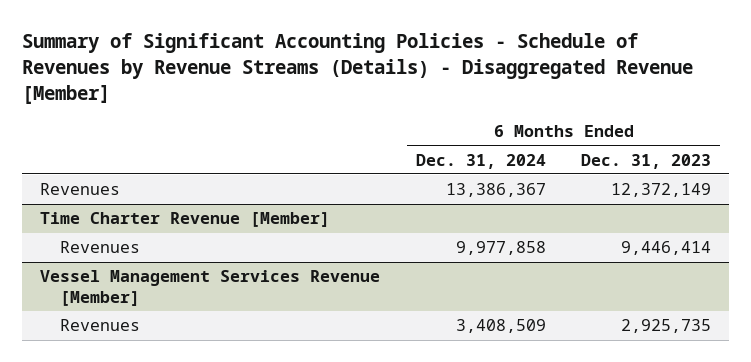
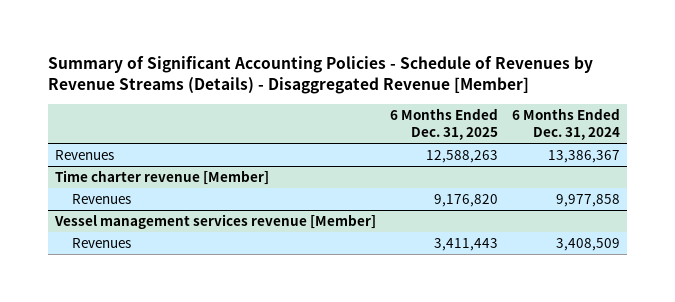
[581,153,712,169] Dec. 31, 2023 -> none
none -> [389,107,498,141] 6 Months Ended Dec. 31, 2025
[40,212,331,228] Time Charter Revenue [Member] -> [54,169,269,185] Time charter revenue [Member]
[40,270,381,306] Vessel Management Services Revenue [Member] -> [53,213,376,229] Vessel management services revenue [Member]

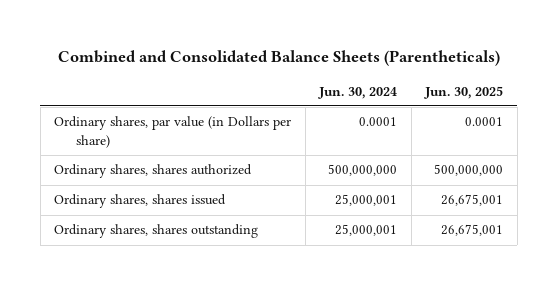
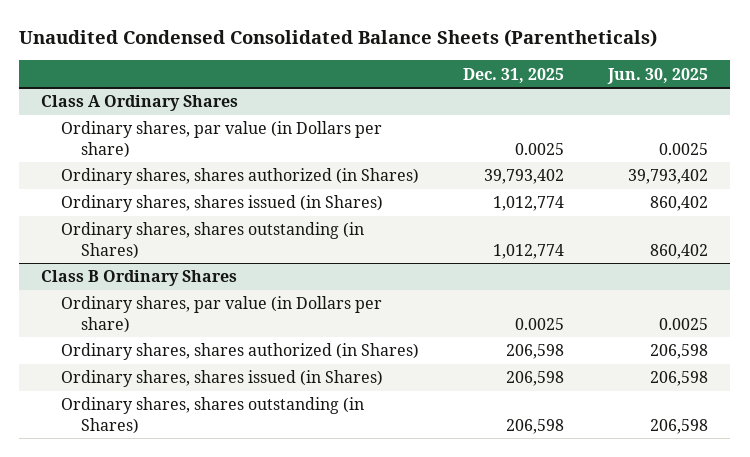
[57,50,500,67] Combined and Consolidated Balance Sheets (Parentheticals) -> [19,29,658,48] Unaudited Condensed Consolidated Balance Sheets (Parentheticals)
[318,86,398,99] Jun. 30, 2024 -> none
none -> [463,67,565,83] Dec. 31, 2025
none -> [41,95,239,112] Class A Ordinary Shares
[465,117,504,127] 0.0001 -> [659,142,709,155] 0.0025
[54,164,253,179] Ordinary shares, shares authorized -> [61,168,420,186] Ordinary shares, shares authorized (in Shares)
[434,164,504,177] 500,000,000 -> [628,169,709,185] 39,793,402
[54,194,227,209] Ordinary shares, shares issued -> [61,195,384,213] Ordinary shares, shares issued (in Shares)
[441,194,504,207] 26,675,001 -> [650,196,709,212] 860,402
[54,224,259,239] Ordinary shares, shares outstanding -> [61,222,365,259] Ordinary shares, shares outstanding (in Shares)
[441,224,504,237] 26,675,001 -> [650,243,709,259] 860,402
none -> [41,270,238,287] Class B Ordinary Shares
none -> [61,296,383,333] Ordinary shares, par value (in Dollars per share)
none -> [61,343,420,361] Ordinary shares, shares authorized (in Shares)
none -> [61,370,384,388] Ordinary shares, shares issued (in Shares)
none -> [61,397,365,434] Ordinary shares, shares outstanding (in Shares)

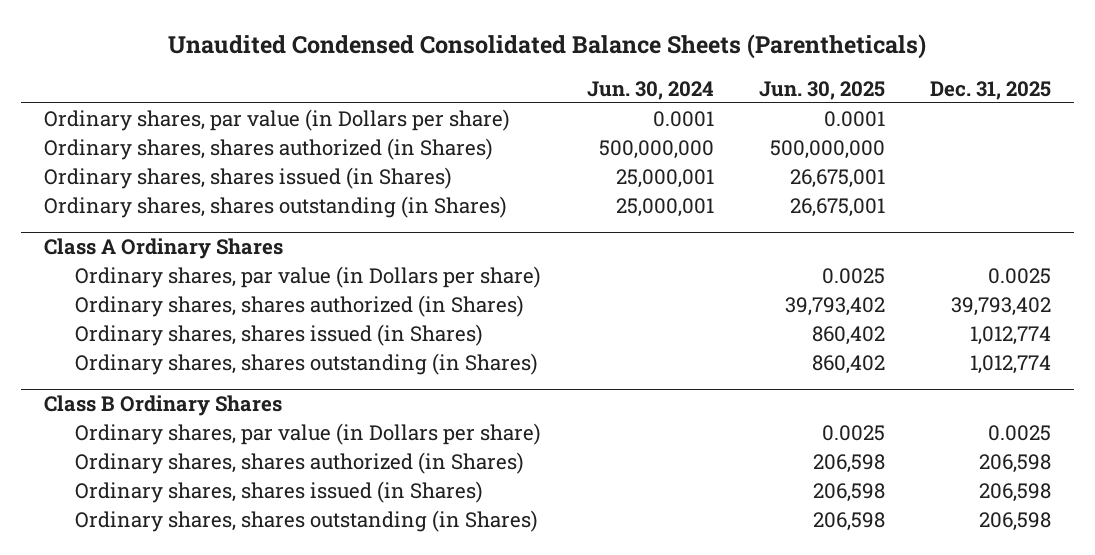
none -> [586,80,714,100] Jun. 30, 2024
none -> [43,109,510,132] Ordinary shares, par value (in Dollars per share)
none -> [43,138,493,161] Ordinary shares, shares authorized (in Shares)
none -> [43,167,452,190] Ordinary shares, shares issued (in Shares)
none -> [43,196,507,219] Ordinary shares, shares outstanding (in Shares)

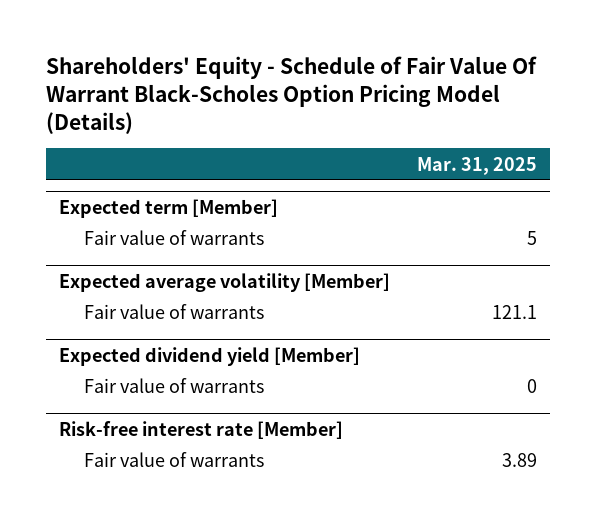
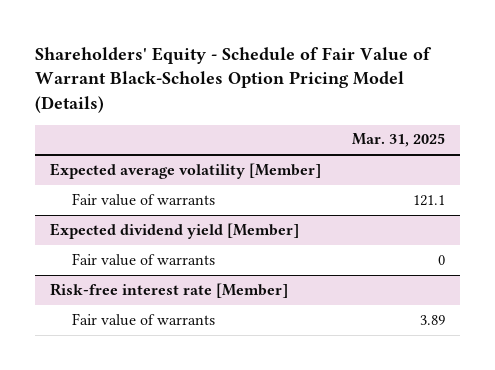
[45,56,537,135] Shareholders' Equity - Schedule of Fair Value Of Warrant Black-Scholes Option Pricing Model (Details) -> [35,46,433,113] Shareholders' Equity - Schedule of Fair Value of Warrant Black-Scholes Option Pricing Model (Details)
[59,199,279,219] Expected term [Member] -> none
[84,230,265,246] Fair value of warrants -> none

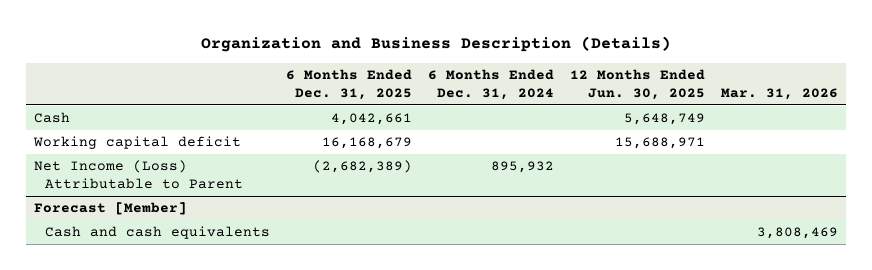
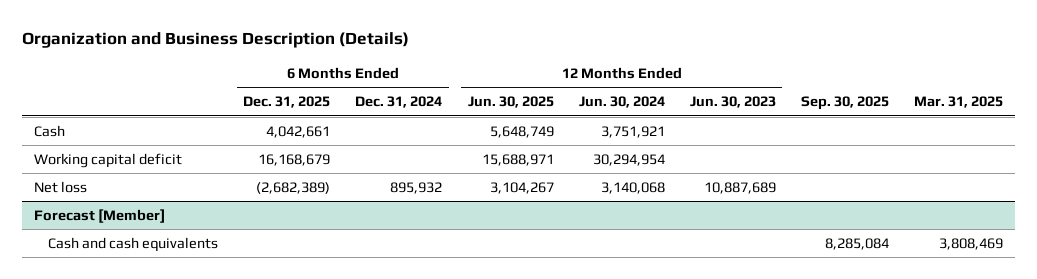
[721,88,839,101] Mar. 31, 2026 -> none
none -> [578,96,665,109] Jun. 30, 2024
none -> [689,96,776,109] Jun. 30, 2023
none -> [800,96,889,111] Sep. 30, 2025
none -> [913,96,1003,109] Mar. 31, 2025
[33,159,244,190] Net Income (Loss) Attributable to Parent -> none
none -> [34,180,88,193] Net loss

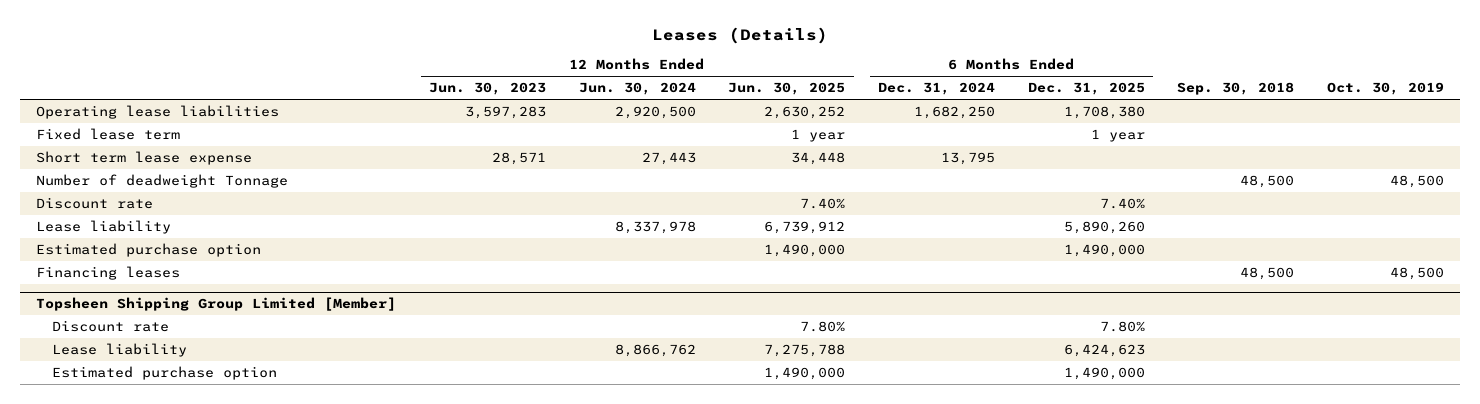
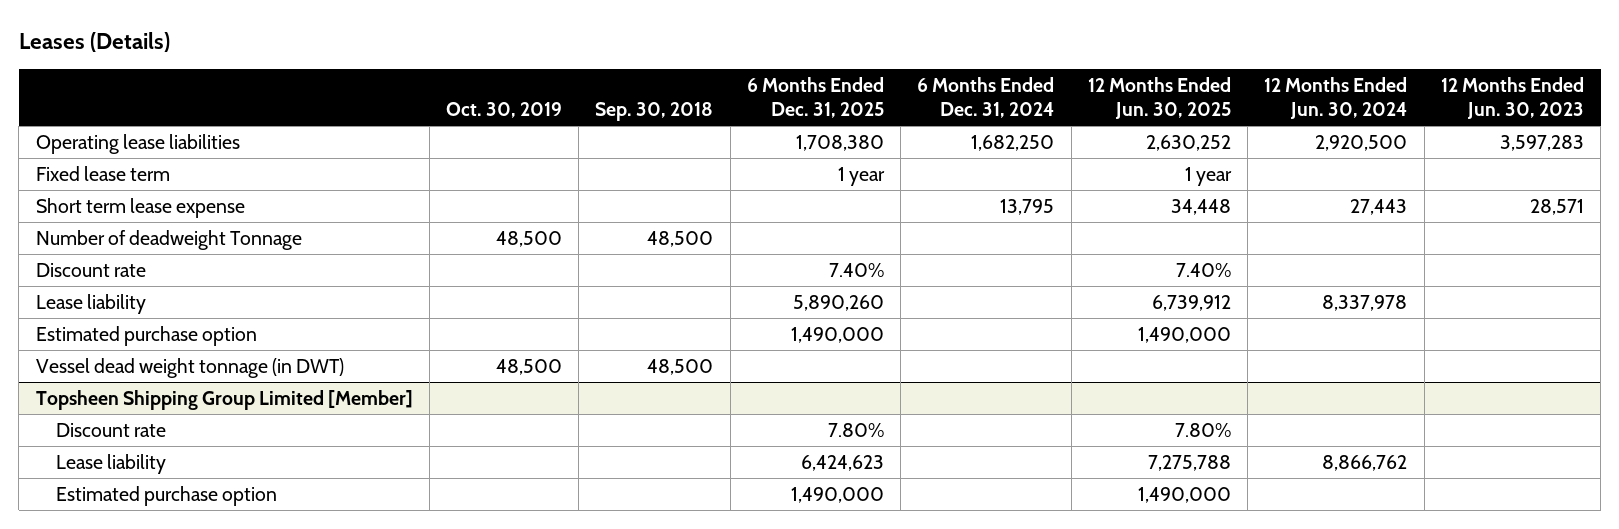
[36,266,181,281] Financing leases -> [35,358,344,379] Vessel dead weight tonnage (in DWT)

